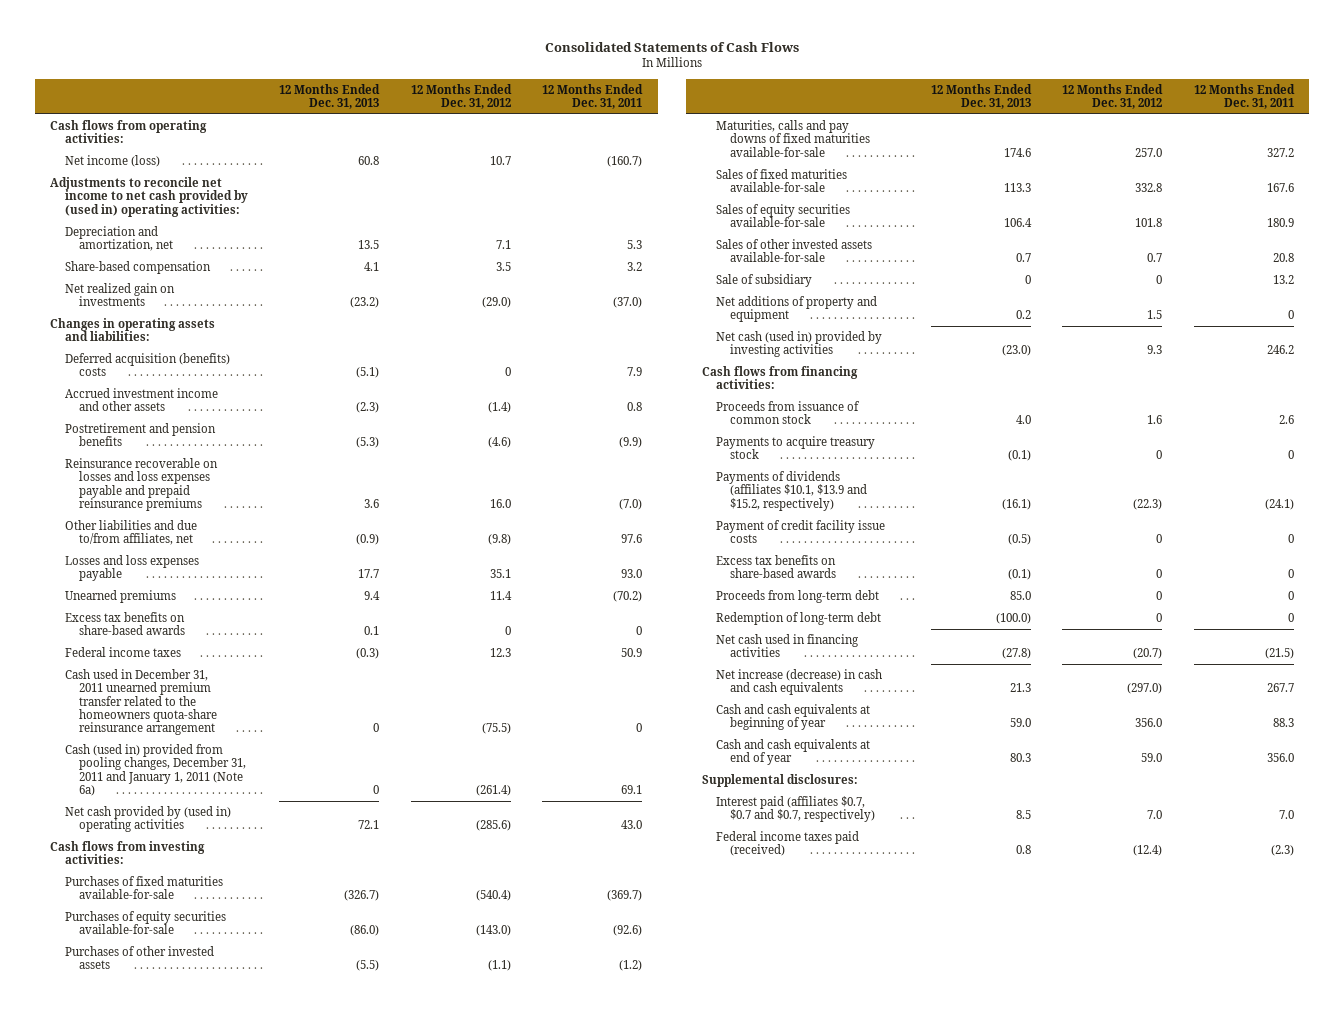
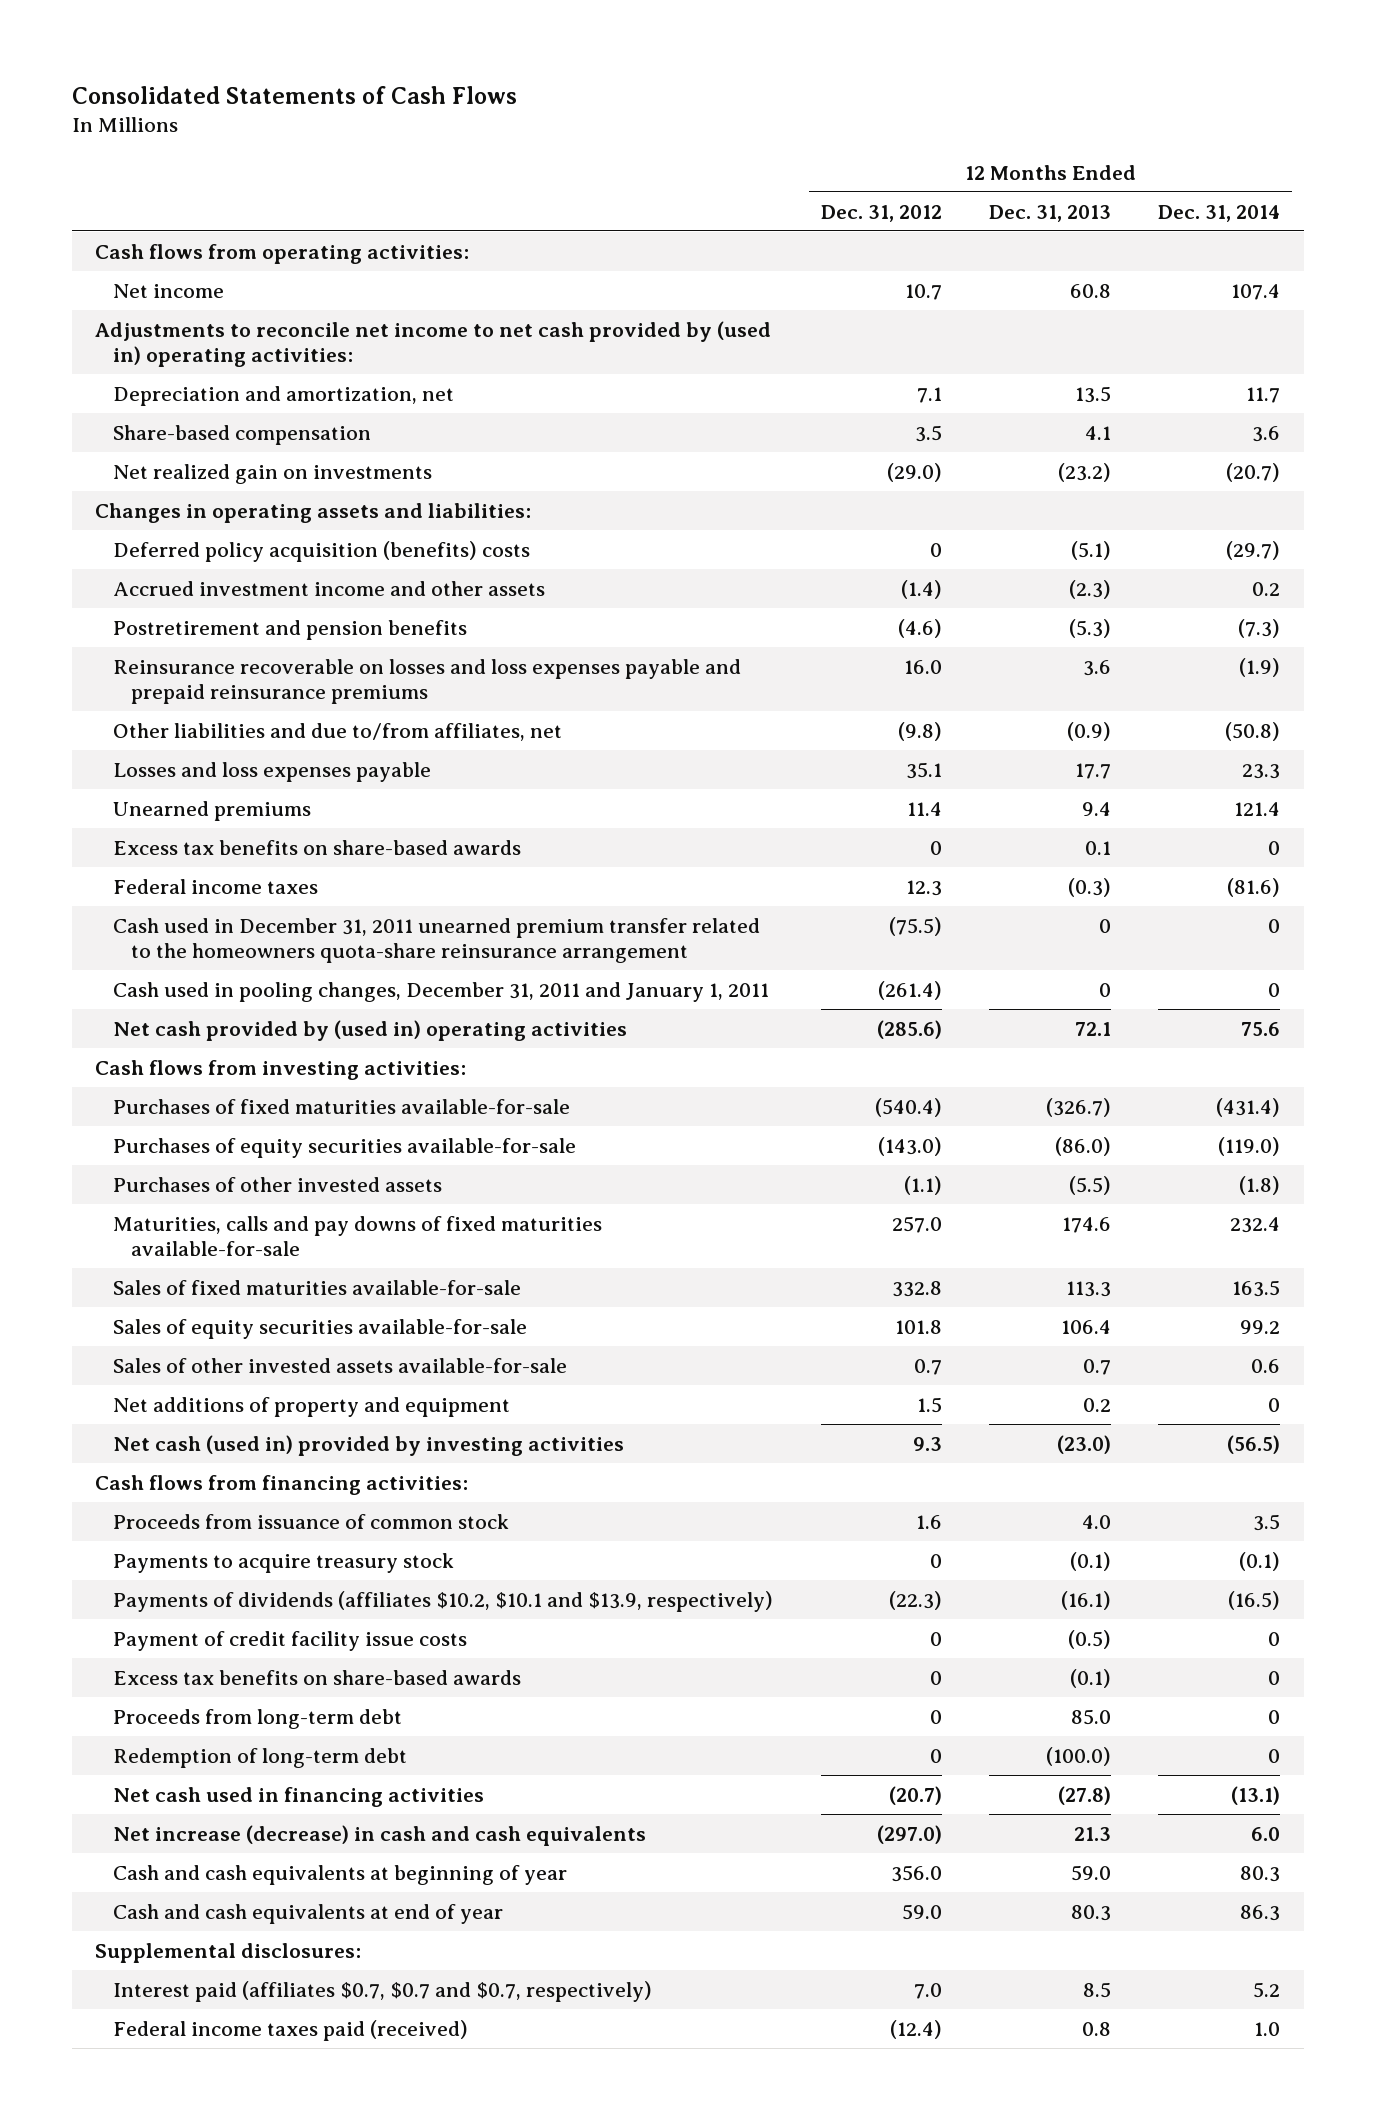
[542,83,644,109] 12 Months Ended Dec. 31, 2011 -> none
none -> [1158,204,1281,222] Dec. 31, 2014
[64,155,160,168] Net income (loss) -> [113,283,225,298] Net income
[64,353,230,377] Deferred acquisition (benefits) costs -> [113,540,531,562] Deferred policy acquisition (benefits) costs
[64,744,246,797] Cash (used in) provided from pooling changes, December 31, 2011 and January 1, 2011 (Note 6a) -> [113,981,770,1002] Cash used in pooling changes, December 31, 2011 and January 1, 2011
[716,274,813,288] Sale of subsidiary -> none
[716,471,868,511] Payments of dividends (affiliates $10.1, $13.9 and $15.2, respectively) -> [113,1590,774,1612] Payments of dividends (affiliates $10.2, $10.1 and $13.9, respectively)

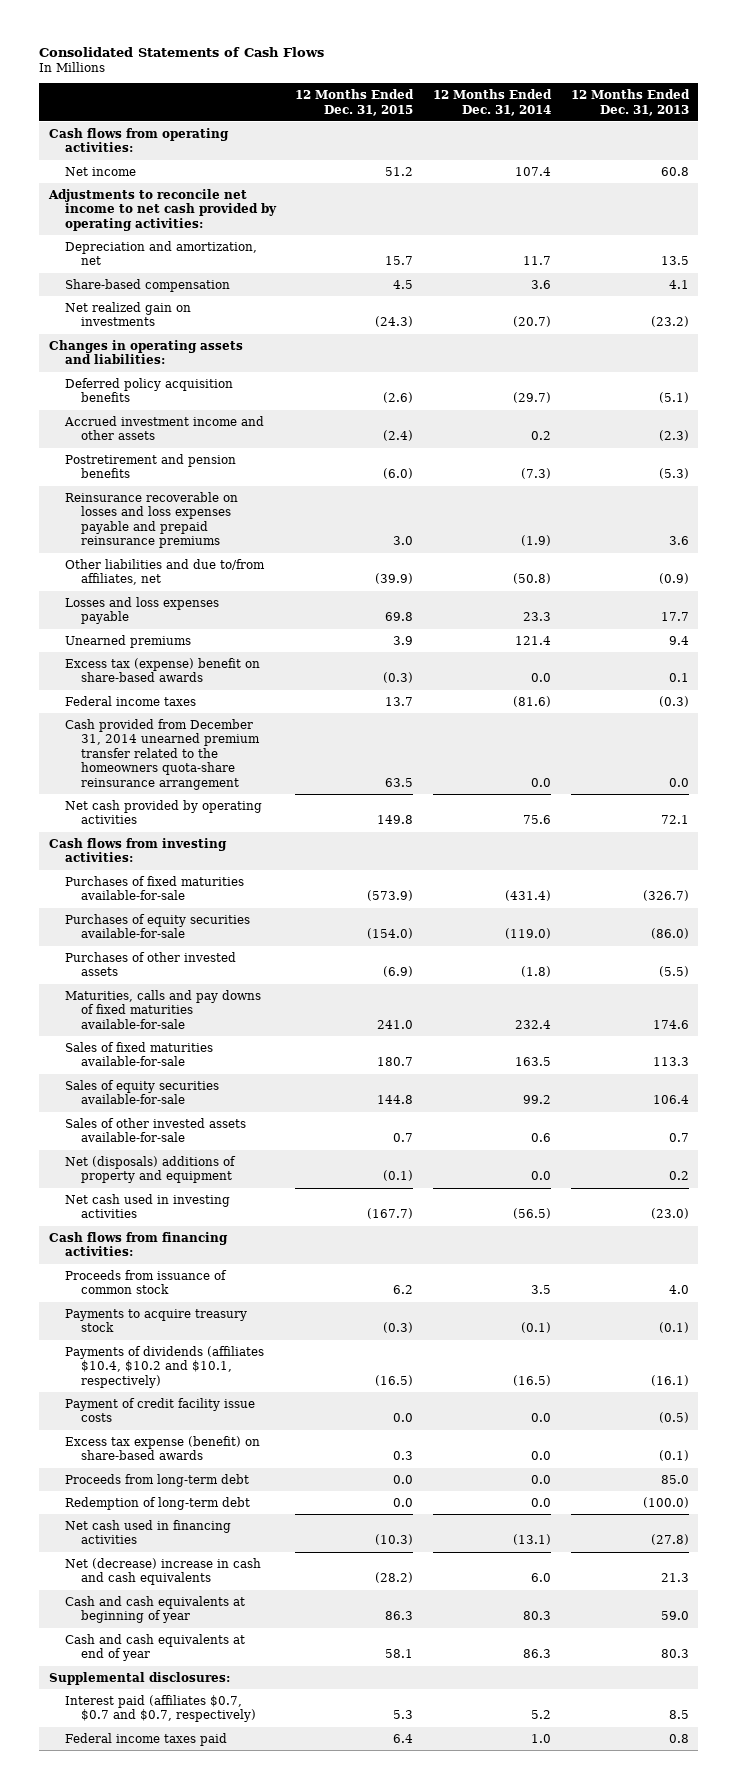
[820,204,942,222] Dec. 31, 2012 -> none
none -> [295,89,415,116] 12 Months Ended Dec. 31, 2015
[95,320,772,368] Adjustments to reconcile net income to net cash provided by (used in) operating activities: -> [47,188,277,231] Adjustments to reconcile net income to net cash provided by operating activities:
[113,540,531,562] Deferred policy acquisition (benefits) costs -> [64,377,233,403] Deferred policy acquisition benefits
[113,839,522,855] Excess tax benefits on share-based awards -> [64,657,260,683] Excess tax (expense) benefit on share-based awards
[1268,840,1281,855] 0 -> [531,673,552,683] 0.0
[113,981,770,1002] Cash used in pooling changes, December 31, 2011 and January 1, 2011 -> none
[113,917,761,964] Cash used in December 31, 2011 unearned premium transfer related to the homeowners quota-share reinsurance arrangement -> [64,718,261,790] Cash provided from December 31, 2014 unearned premium transfer related to the homeowners quota-share reinsurance arrangement
[1099,918,1112,933] 0 -> [668,777,689,787] 0.0
[1268,918,1281,933] 0 -> [531,777,552,787] 0.0
[113,1019,628,1041] Net cash provided by (used in) operating activities -> [64,799,262,825] Net cash provided by operating activities
[113,1396,511,1417] Net additions of property and equipment -> [64,1155,236,1184] Net (disposals) additions of property and equipment
[1268,1397,1281,1412] 0 -> [531,1171,552,1181] 0.0
[113,1434,625,1456] Net cash (used in) provided by investing activities -> [64,1193,230,1219] Net cash used in investing activities
[113,1590,774,1612] Payments of dividends (affiliates $10.2, $10.1 and $13.9, respectively) -> [64,1345,264,1388] Payments of dividends (affiliates $10.4, $10.2 and $10.1, respectively)
[1268,1631,1281,1646] 0 -> [531,1413,552,1423] 0.0
[113,1669,522,1685] Excess tax benefits on share-based awards -> [64,1435,260,1461] Excess tax expense (benefit) on share-based awards
[1268,1670,1281,1685] 0 -> [531,1451,552,1461] 0.0
[1268,1709,1281,1724] 0 -> [531,1474,552,1484] 0.0
[1268,1748,1281,1763] 0 -> [531,1497,552,1507] 0.0
[113,1824,647,1846] Net increase (decrease) in cash and cash equivalents -> [64,1557,261,1586] Net (decrease) increase in cash and cash equivalents
[113,2019,469,2041] Federal income taxes paid (received) -> [64,1732,227,1746] Federal income taxes paid

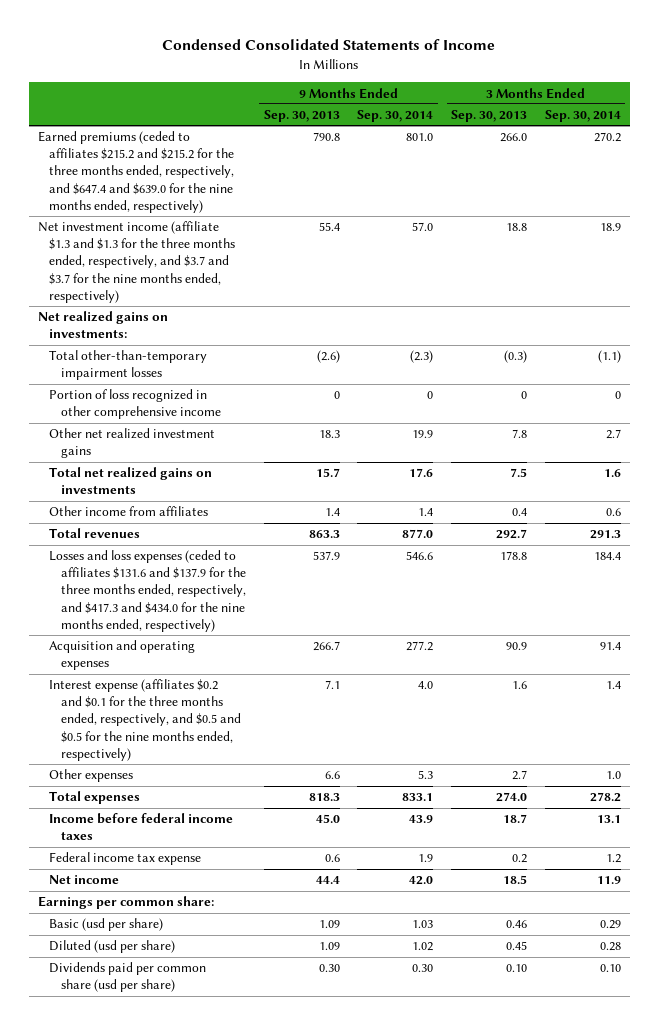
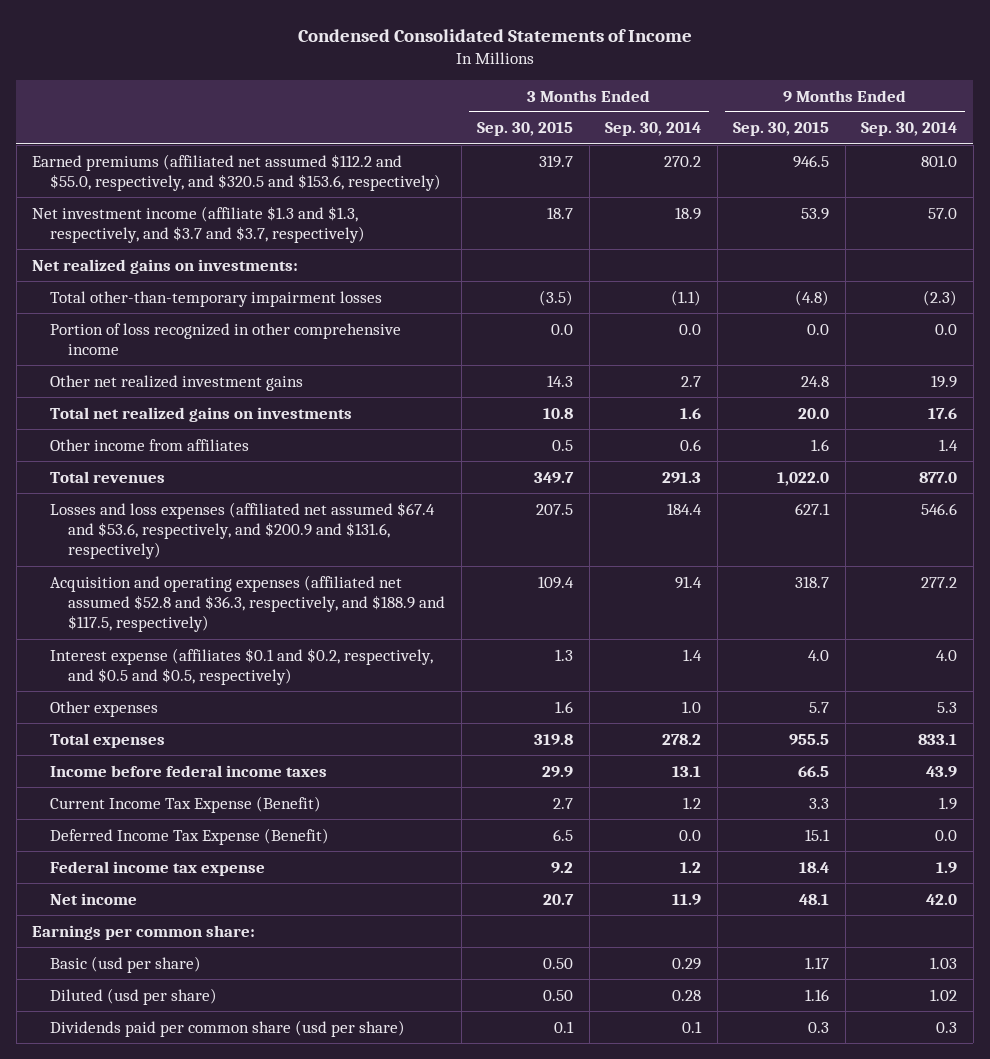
[263,110,340,123] Sep. 30, 2013 -> none
[451,110,528,123] Sep. 30, 2013 -> none
none -> [477,122,574,137] Sep. 30, 2015
none -> [733,122,830,137] Sep. 30, 2015
[37,131,235,213] Earned premiums (ceded to affiliates $215.2 and $215.2 for the three months ended, respectively, and $647.4 and $639.0 for the nine months ended, respectively) -> [32,153,442,191] Earned premiums (affiliated net assumed $112.2 and $55.0, respectively, and $320.5 and $153.6, respectively)
[37,221,236,303] Net investment income (affiliate $1.3 and $1.3 for the three months ended, respectively, and $3.7 and $3.7 for the nine months ended, respectively) -> [32,205,366,243] Net investment income (affiliate $1.3 and $1.3, respectively, and $3.7 and $3.7, respectively)
[427,391,434,400] 0 -> [935,323,958,335] 0.0
[614,391,621,400] 0 -> [679,323,702,335] 0.0
[49,550,247,632] Losses and loss expenses (ceded to affiliates $131.6 and $137.9 for the three months ended, respectively, and $417.3 and $434.0 for the nine months ended, respectively) -> [50,501,436,560] Losses and loss expenses (affiliated net assumed $67.4 and $53.6, respectively, and $200.9 and $131.6, respectively)
[49,640,196,671] Acquisition and operating expenses -> [50,574,446,633] Acquisition and operating expenses (affiliated net assumed $52.8 and $36.3, respectively, and $188.9 and $117.5, respectively)
[49,679,242,761] Interest expense (affiliates $0.2 and $0.1 for the three months ended, respectively, and $0.5 and $0.5 for the nine months ended, respectively) -> [50,647,434,685] Interest expense (affiliates $0.1 and $0.2, respectively, and $0.5 and $0.5, respectively)
none -> [50,795,322,813] Current Income Tax Expense (Benefit)
none -> [50,827,330,845] Deferred Income Tax Expense (Benefit)
[412,964,434,973] 0.30 -> [936,1021,958,1033] 0.3
[599,964,621,973] 0.10 -> [682,1020,703,1033] 0.1

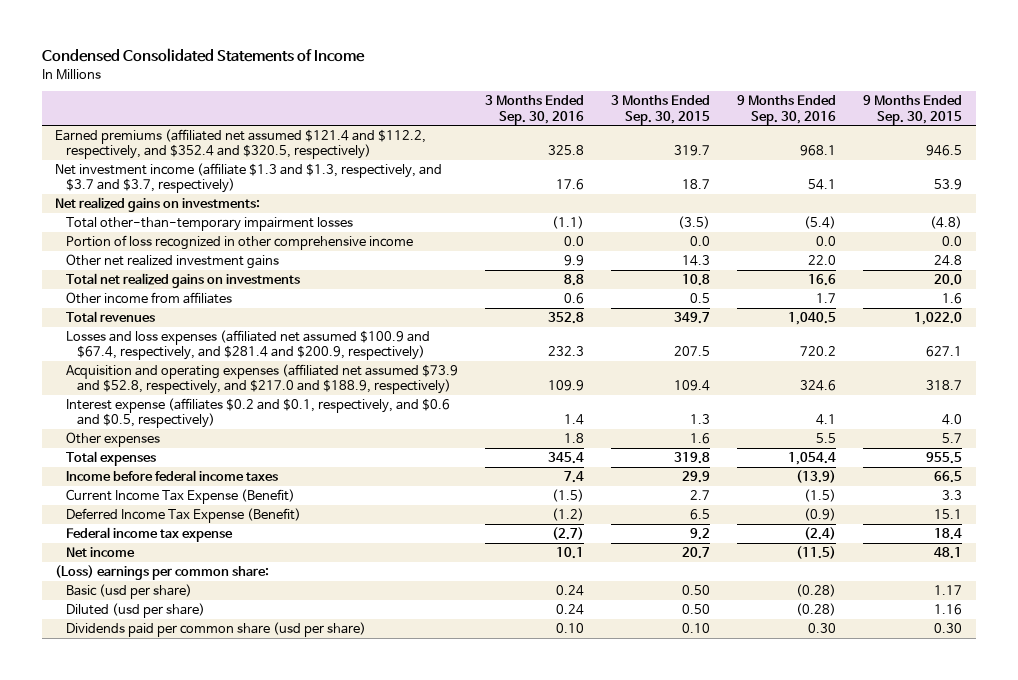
[605,122,702,137] Sep. 30, 2014 -> none
[861,122,958,137] Sep. 30, 2014 -> none
none -> [485,95,585,125] 3 Months Ended Sep. 30, 2016
none -> [737,95,837,125] 9 Months Ended Sep. 30, 2016
[32,153,442,191] Earned premiums (affiliated net assumed $112.2 and $55.0, respectively, and $320.5 and $153.6, respectively) -> [55,128,427,160] Earned premiums (affiliated net assumed $121.4 and $112.2, respectively, and $352.4 and $320.5, respectively)
[50,501,436,560] Losses and loss expenses (affiliated net assumed $67.4 and $53.6, respectively, and $200.9 and $131.6, respectively) -> [66,329,431,361] Losses and loss expenses (affiliated net assumed $100.9 and $67.4, respectively, and $281.4 and $200.9, respectively)
[50,574,446,633] Acquisition and operating expenses (affiliated net assumed $52.8 and $36.3, respectively, and $188.9 and $117.5, respectively) -> [66,363,459,395] Acquisition and operating expenses (affiliated net assumed $73.9 and $52.8, respectively, and $217.0 and $188.9, respectively)
[50,647,434,685] Interest expense (affiliates $0.1 and $0.2, respectively, and $0.5 and $0.5, respectively) -> [66,397,451,429] Interest expense (affiliates $0.2 and $0.1, respectively, and $0.6 and $0.5, respectively)
[32,924,256,940] Earnings per common share: -> [55,564,270,580] (Loss) earnings per common share:
[554,1020,575,1033] 0.1 -> [682,622,711,633] 0.10
[808,1021,830,1033] 0.3 -> [934,622,963,633] 0.30

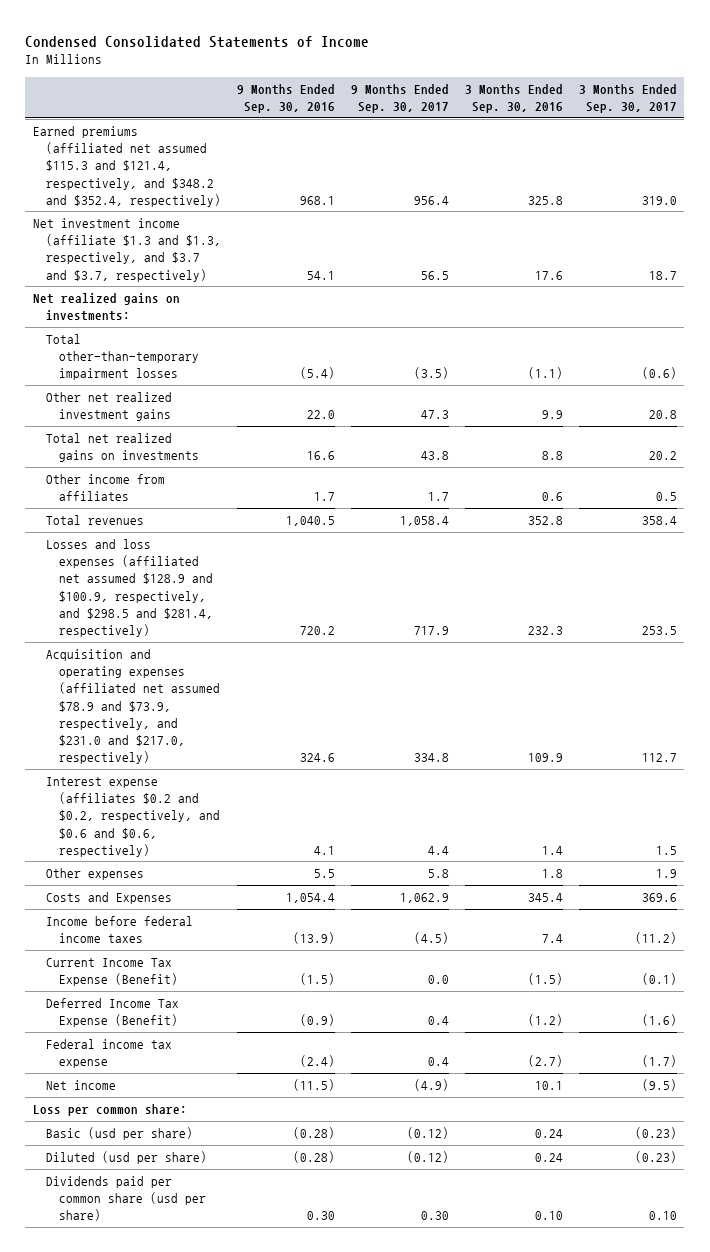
[611,95,711,125] 3 Months Ended Sep. 30, 2015 -> none
[863,95,963,125] 9 Months Ended Sep. 30, 2015 -> none
none -> [350,83,449,113] 9 Months Ended Sep. 30, 2017
none -> [578,83,677,113] 3 Months Ended Sep. 30, 2017
[55,128,427,160] Earned premiums (affiliated net assumed $121.4 and $112.2, respectively, and $352.4 and $320.5, respectively) -> [33,126,222,207] Earned premiums (affiliated net assumed $115.3 and $121.4, respectively, and $348.2 and $352.4, respectively)
[66,234,414,250] Portion of loss recognized in other comprehensive income -> none
[66,329,431,361] Losses and loss expenses (affiliated net assumed $100.9 and $67.4, respectively, and $281.4 and $200.9, respectively) -> [46,539,213,637] Losses and loss expenses (affiliated net assumed $128.9 and $100.9, respectively, and $298.5 and $281.4, respectively)
[66,363,459,395] Acquisition and operating expenses (affiliated net assumed $73.9 and $52.8, respectively, and $217.0 and $188.9, respectively) -> [46,649,220,764] Acquisition and operating expenses (affiliated net assumed $78.9 and $73.9, respectively, and $231.0 and $217.0, respectively)
[66,397,451,429] Interest expense (affiliates $0.2 and $0.1, respectively, and $0.6 and $0.5, respectively) -> [46,777,220,857] Interest expense (affiliates $0.2 and $0.2, respectively, and $0.6 and $0.6, respectively)
[66,450,157,466] Total expenses -> [46,892,173,905] Costs and Expenses
[55,564,270,580] (Loss) earnings per common share: -> [33,1104,188,1117] Loss per common share:

